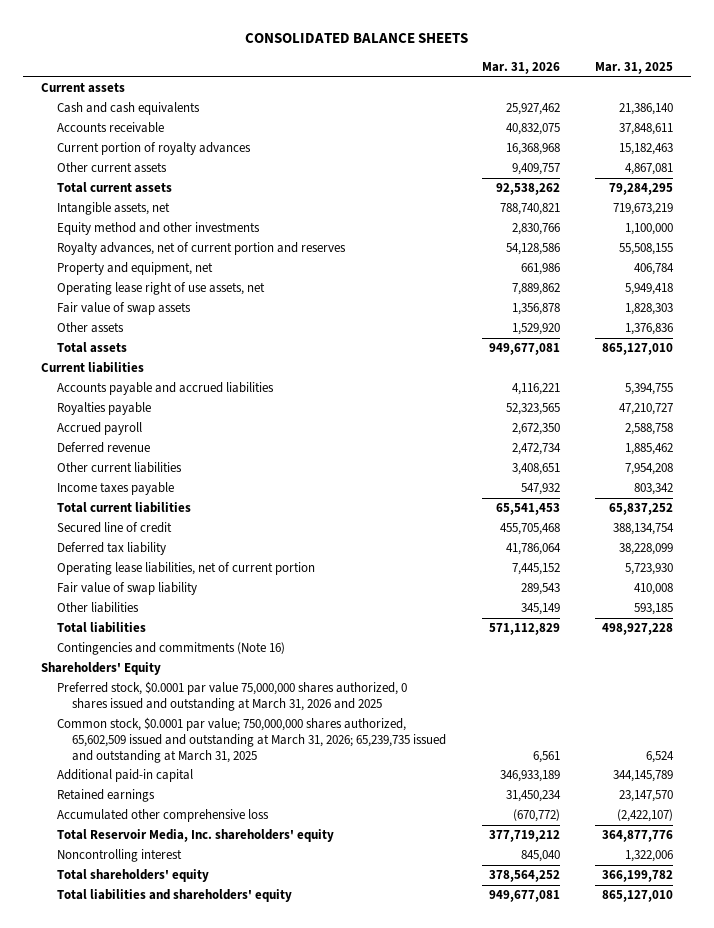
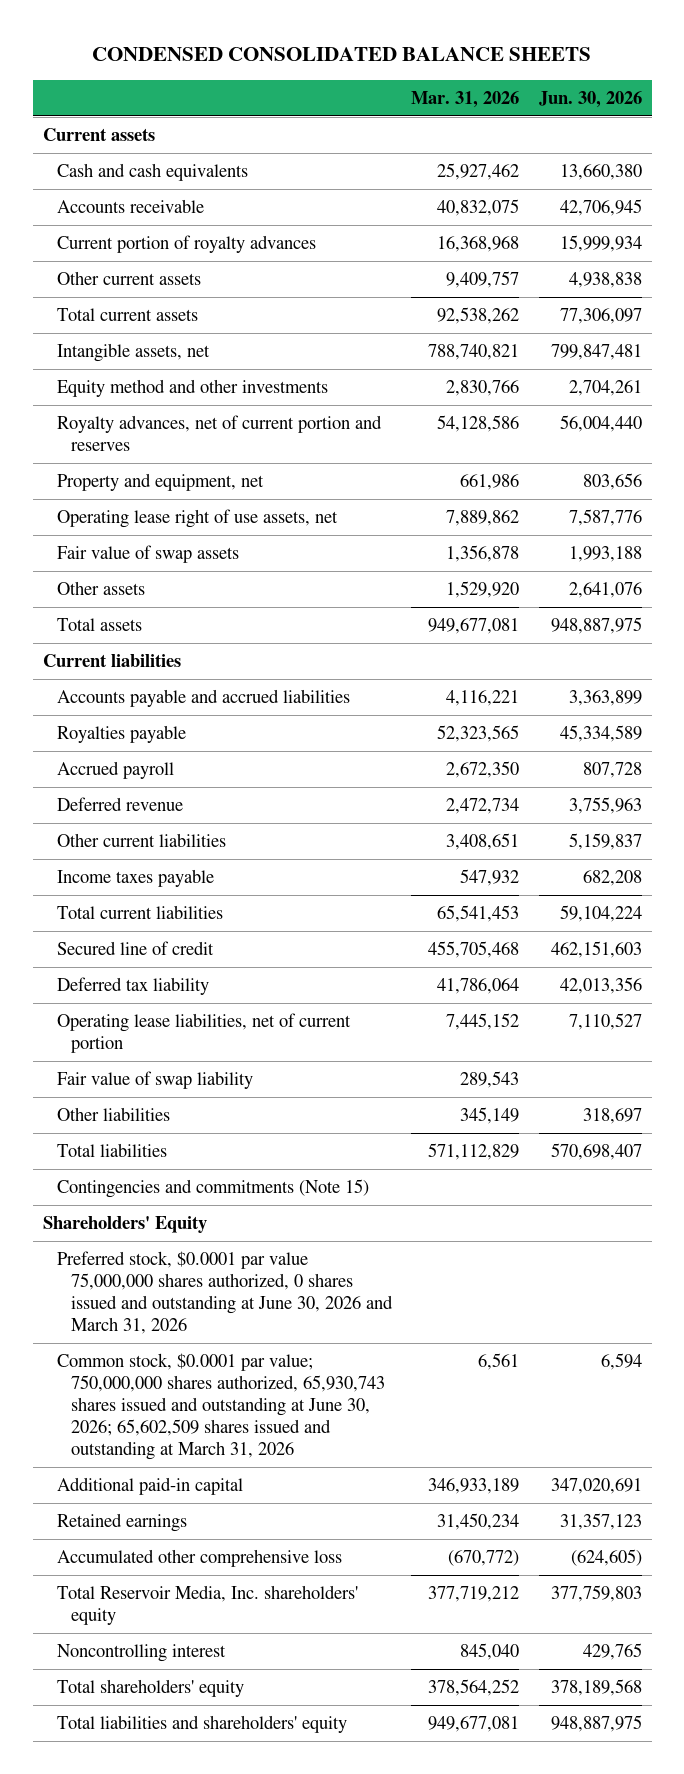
[245,33,469,44] CONSOLIDATED BALANCE SHEETS -> [92,47,592,62] CONDENSED CONSOLIDATED BALANCE SHEETS
[595,61,674,74] Mar. 31, 2025 -> none
none -> [538,90,642,108] Jun. 30, 2026
[56,642,285,656] Contingencies and commitments (Note 16) -> [56,1179,369,1199] Contingencies and commitments (Note 15)
[56,681,407,711] Preferred stock, $0.0001 par value 75,000,000 shares authorized, 0 shares issued and outstanding at March 31, 2026 and 2025 -> [56,1251,394,1335] Preferred stock, $0.0001 par value 75,000,000 shares authorized, 0 shares issued and outstanding at June 30, 2026 and March 31, 2026
[56,717,447,763] Common stock, $0.0001 par value; 750,000,000 shares authorized, 65,602,509 issued and outstanding at March 31, 2026; 65,239,735 issued and outstanding at March 31, 2025 -> [56,1353,386,1461] Common stock, $0.0001 par value; 750,000,000 shares authorized, 65,930,743 shares issued and outstanding at June 30, 2026; 65,602,509 shares issued and outstanding at March 31, 2026

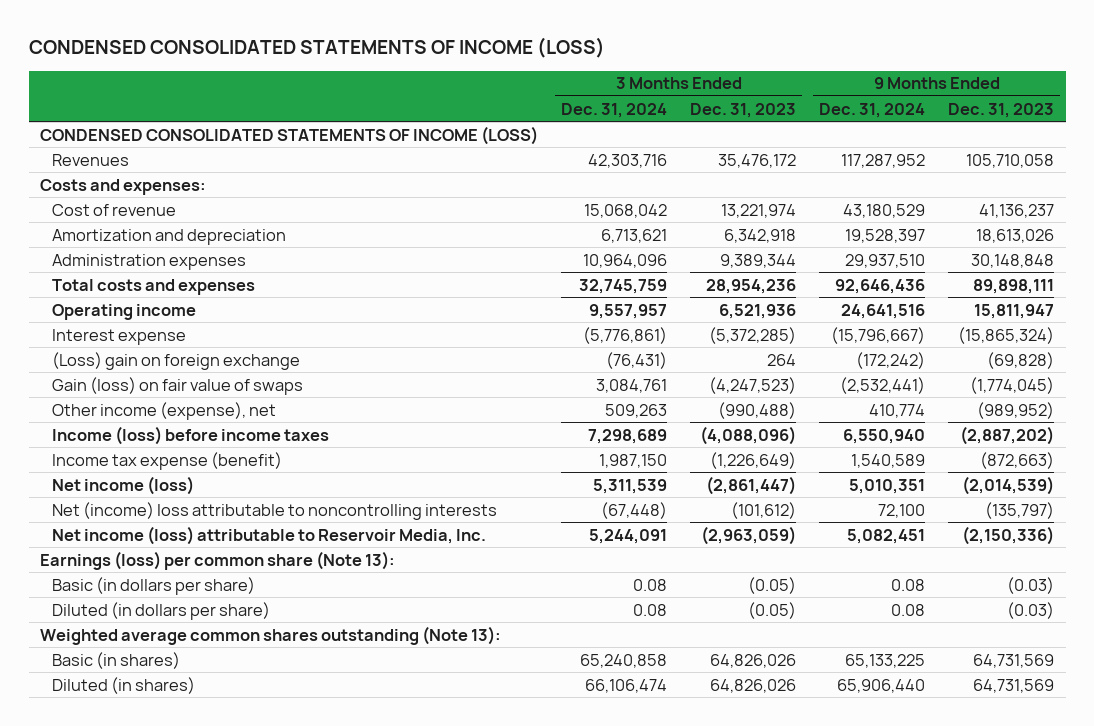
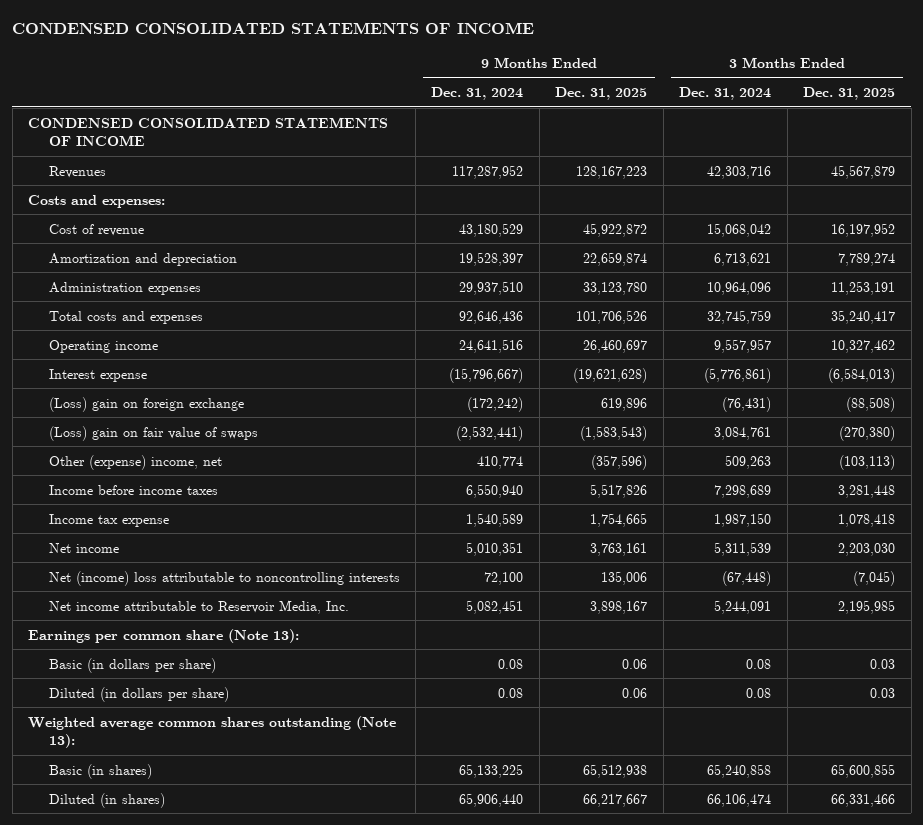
[28,37,605,59] CONDENSED CONSOLIDATED STATEMENTS OF INCOME (LOSS) -> [12,21,535,34] CONDENSED CONSOLIDATED STATEMENTS OF INCOME
[690,102,797,118] Dec. 31, 2023 -> none
[948,102,1055,118] Dec. 31, 2023 -> none
none -> [555,86,648,100] Dec. 31, 2025
none -> [803,86,896,100] Dec. 31, 2025
[40,125,539,145] CONDENSED CONSOLIDATED STATEMENTS OF INCOME (LOSS) -> [28,116,389,146] CONDENSED CONSOLIDATED STATEMENTS OF INCOME
[51,376,303,395] Gain (loss) on fair value of swaps -> [48,425,258,441] (Loss) gain on fair value of swaps
[51,401,276,420] Other income (expense), net -> [48,454,222,470] Other (expense) income, net
[51,425,329,445] Income (loss) before income taxes -> [48,484,218,495] Income before income taxes
[51,451,282,470] Income tax expense (benefit) -> [48,513,169,527] Income tax expense
[51,475,194,495] Net income (loss) -> [48,542,119,553] Net income
[51,525,486,545] Net income (loss) attributable to Reservoir Media, Inc. -> [48,599,349,614] Net income attributable to Reservoir Media, Inc.
[40,550,396,570] Earnings (loss) per common share (Note 13): -> [28,628,300,643] Earnings per common share (Note 13):

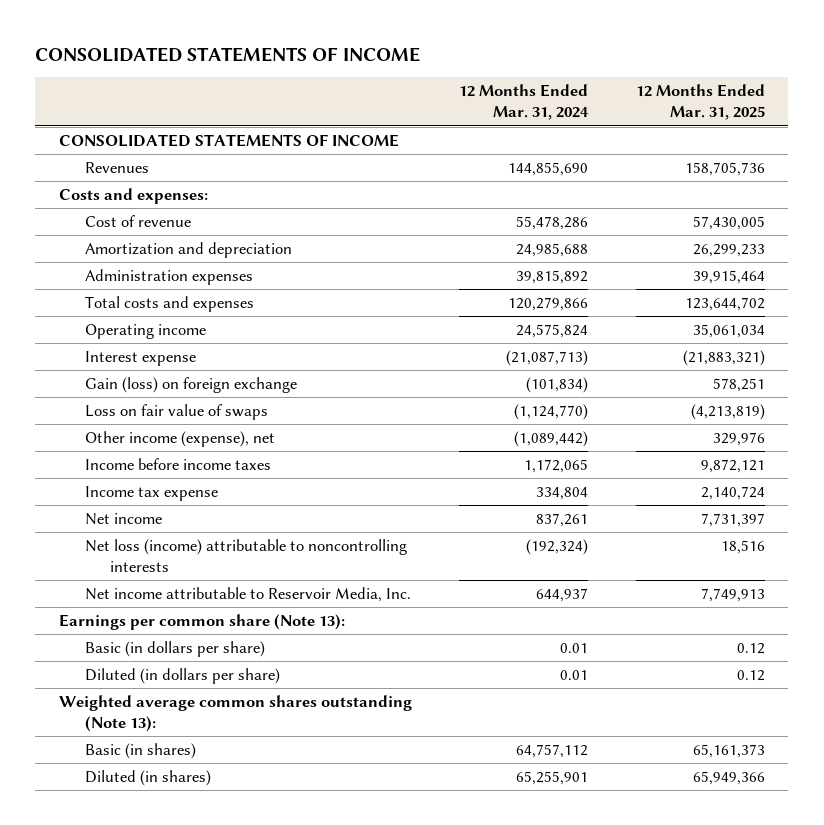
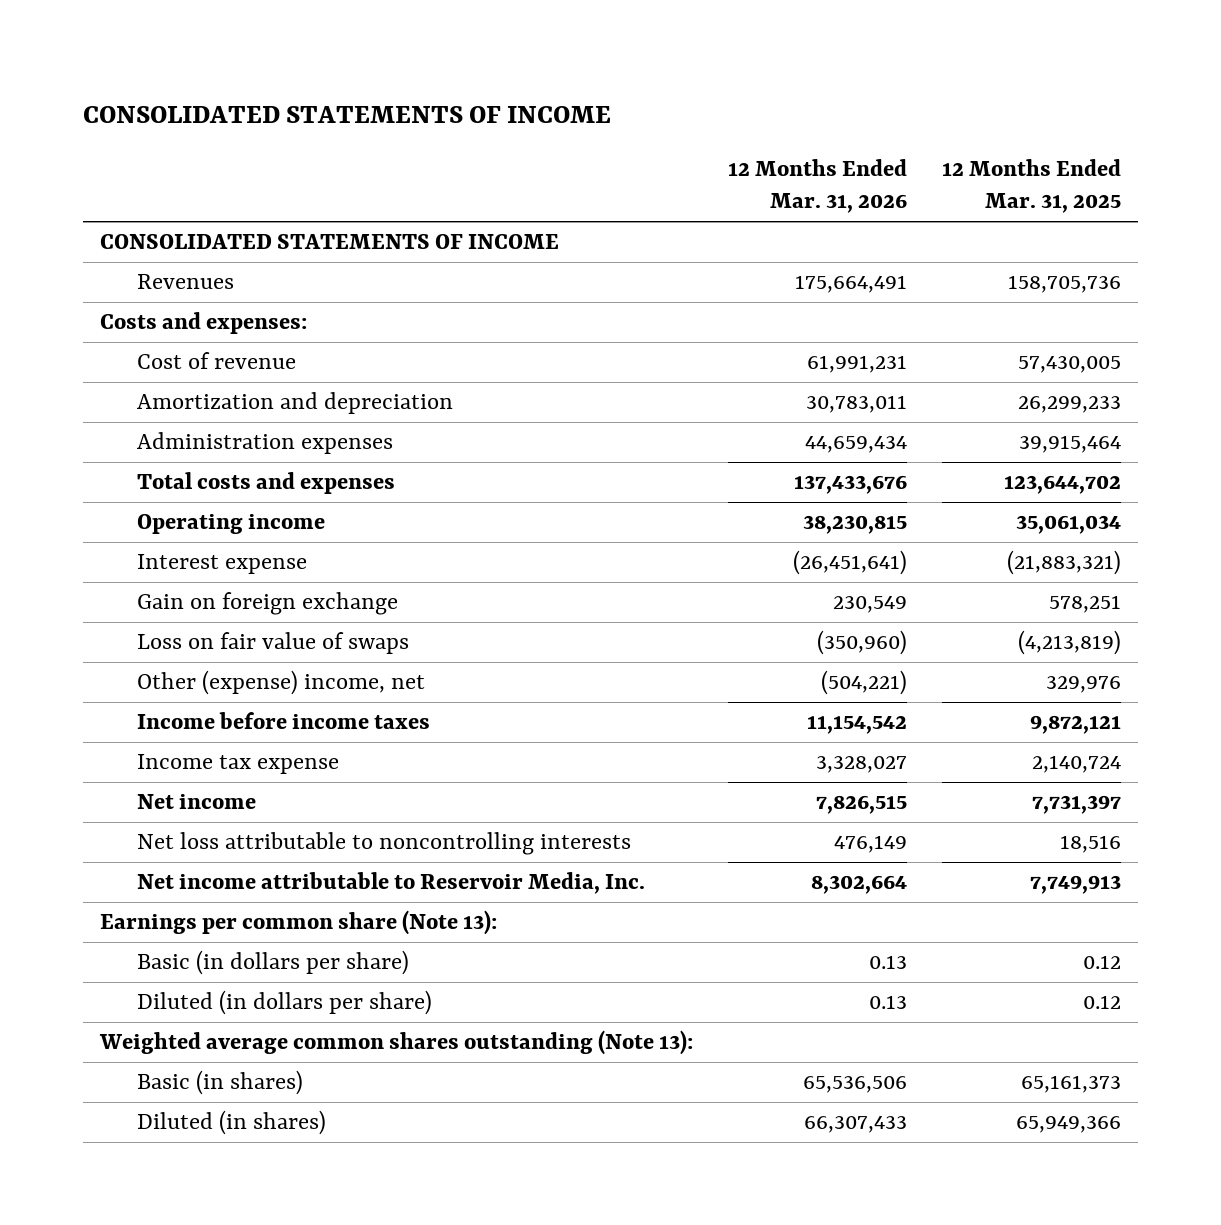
[459,84,590,121] 12 Months Ended Mar. 31, 2024 -> none
none -> [728,158,908,214] 12 Months Ended Mar. 31, 2026
[84,377,297,394] Gain (loss) on foreign exchange -> [136,592,398,616] Gain on foreign exchange
[84,431,275,448] Other income (expense), net -> [136,670,425,696] Other (expense) income, net
[84,539,407,572] Net loss (income) attributable to noncontrolling interests -> [136,832,631,856] Net loss attributable to noncontrolling interests

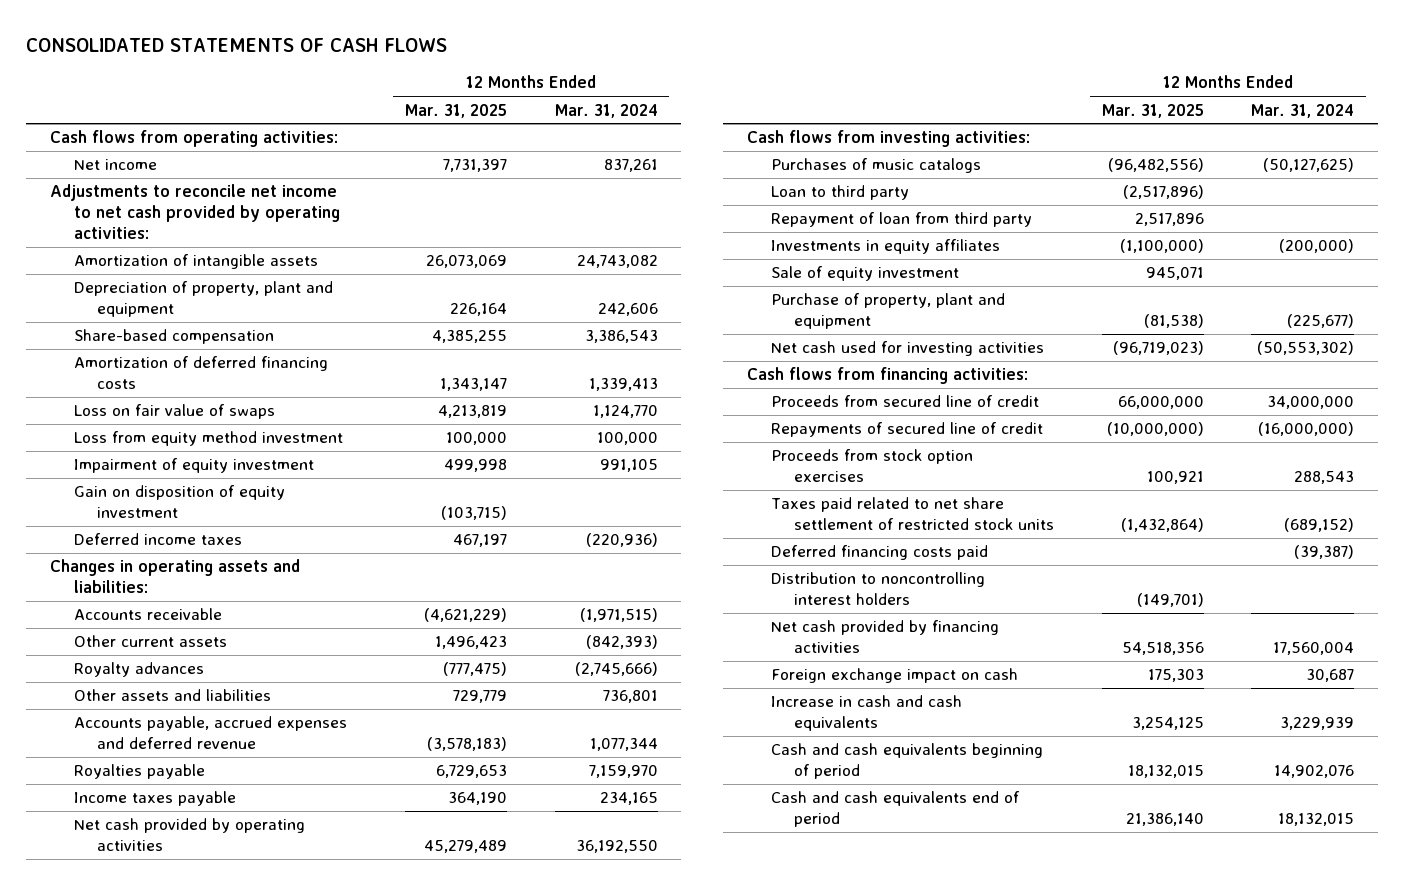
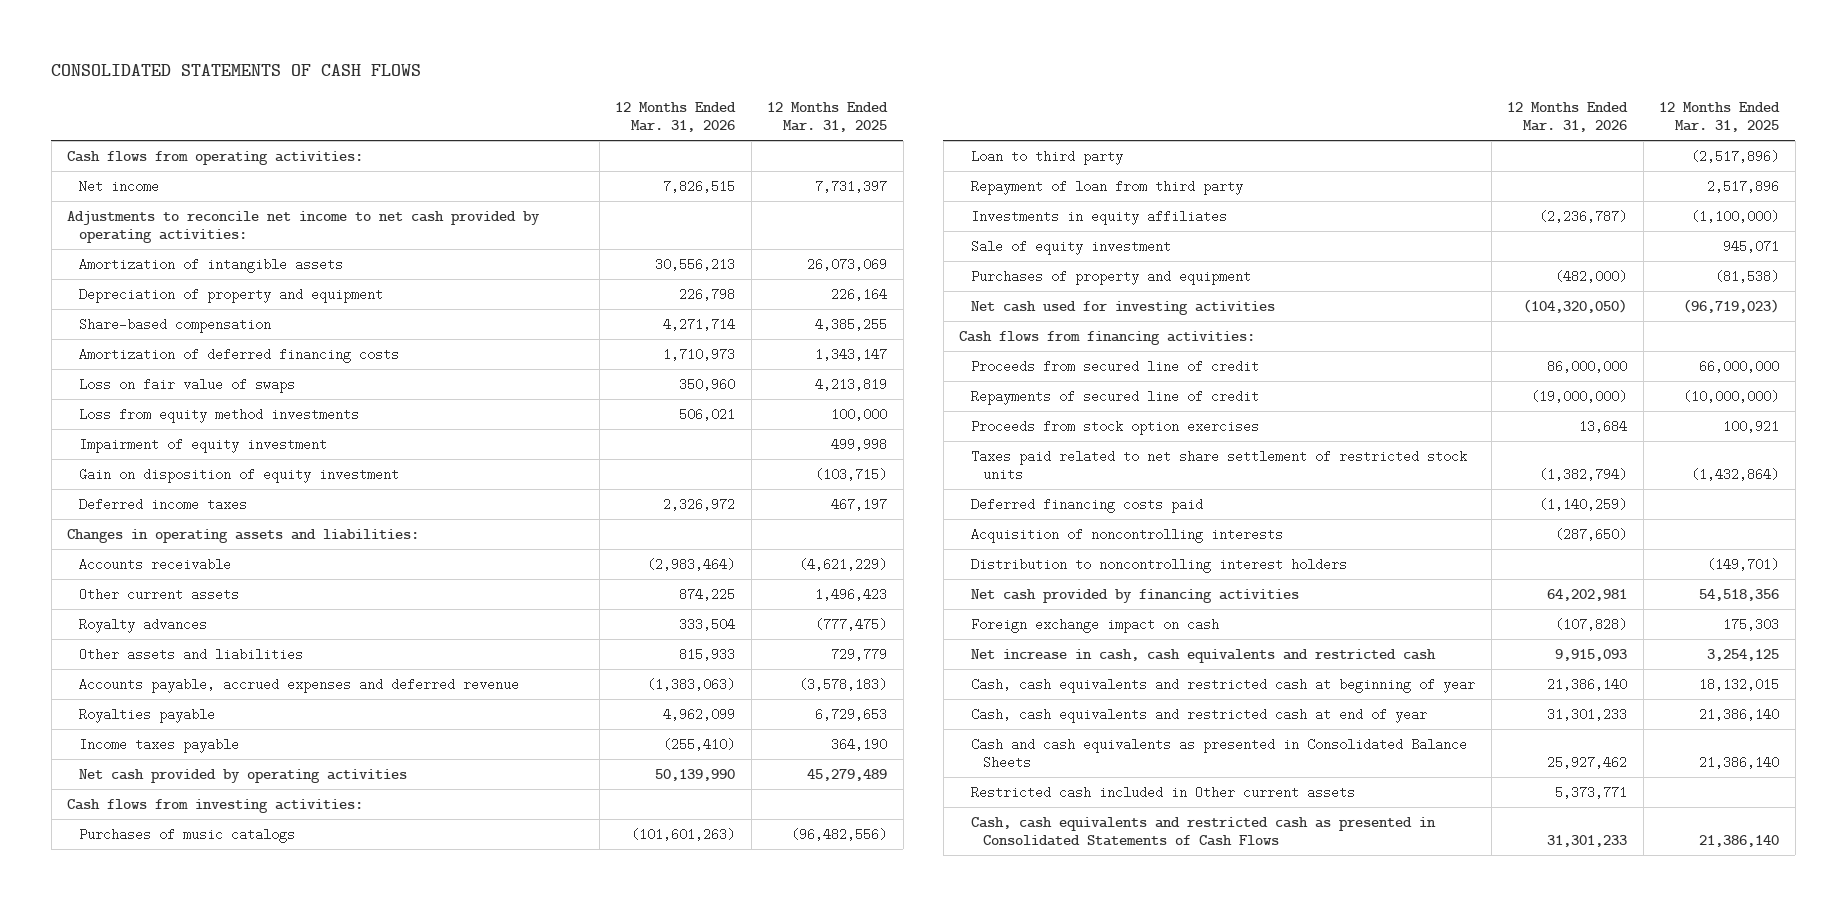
[554,103,658,118] Mar. 31, 2024 -> none
none -> [615,101,737,133] 12 Months Ended Mar. 31, 2026
[73,281,333,318] Depreciation of property, plant and equipment -> [79,287,384,303] Depreciation of property and equipment
[73,431,343,447] Loss from equity method investment -> [79,407,360,423] Loss from equity method investments
[770,293,1005,330] Purchase of property, plant and equipment -> [970,269,1251,285] Purchases of property and equipment
none -> [970,527,1283,543] Acquisition of noncontrolling interests
[770,695,962,732] Increase in cash and cash equivalents -> [970,648,1436,663] Net increase in cash, cash equivalents and restricted cash
[770,743,1043,780] Cash and cash equivalents beginning of period -> [970,677,1475,693] Cash, cash equivalents and restricted cash at beginning of year
[770,791,1020,828] Cash and cash equivalents end of period -> [970,707,1427,723] Cash, cash equivalents and restricted cash at end of year
none -> [970,737,1467,770] Cash and cash equivalents as presented in Consolidated Balance Sheets
none -> [970,785,1355,799] Restricted cash included in Other current assets
none -> [970,816,1436,847] Cash, cash equivalents and restricted cash as presented in Consolidated Statements of Cash Flows

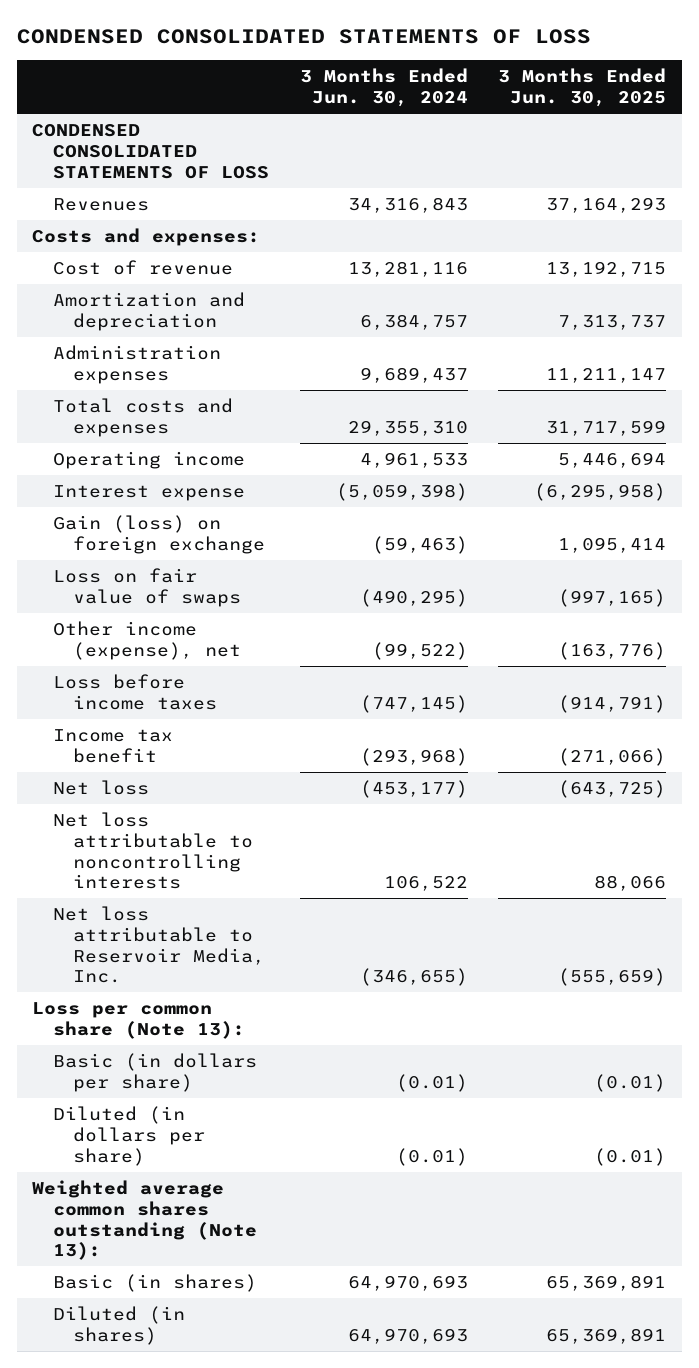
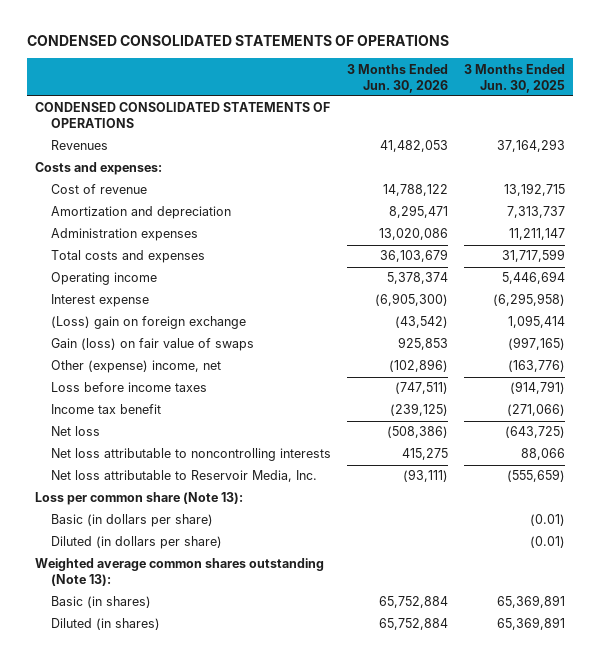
[16,29,591,45] CONDENSED CONSOLIDATED STATEMENTS OF LOSS -> [26,34,449,46] CONDENSED CONSOLIDATED STATEMENTS OF OPERATIONS
[299,68,468,108] 3 Months Ended Jun. 30, 2024 -> none
none -> [346,63,448,93] 3 Months Ended Jun. 30, 2026
[32,123,269,179] CONDENSED CONSOLIDATED STATEMENTS OF LOSS -> [34,102,330,129] CONDENSED CONSOLIDATED STATEMENTS OF OPERATIONS
[52,514,266,554] Gain (loss) on foreign exchange -> [51,316,247,330] (Loss) gain on foreign exchange
[52,567,242,607] Loss on fair value of swaps -> [51,338,255,352] Gain (loss) on fair value of swaps
[52,620,242,660] Other income (expense), net -> [51,360,222,374] Other (expense) income, net

